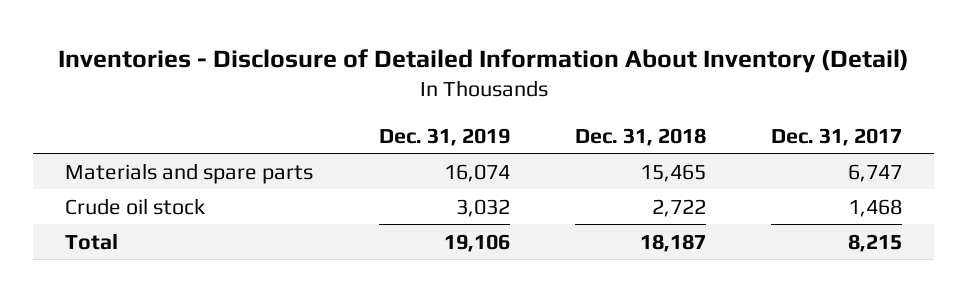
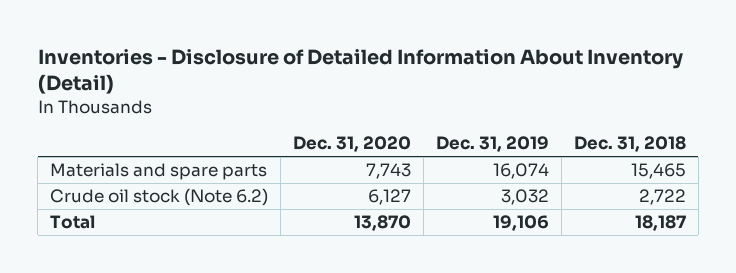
[770,127,902,146] Dec. 31, 2017 -> none
none -> [292,136,411,153] Dec. 31, 2020
[65,197,206,215] Crude oil stock -> [50,188,269,207] Crude oil stock (Note 6.2)

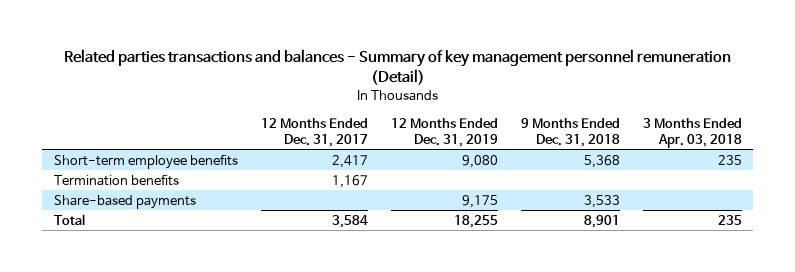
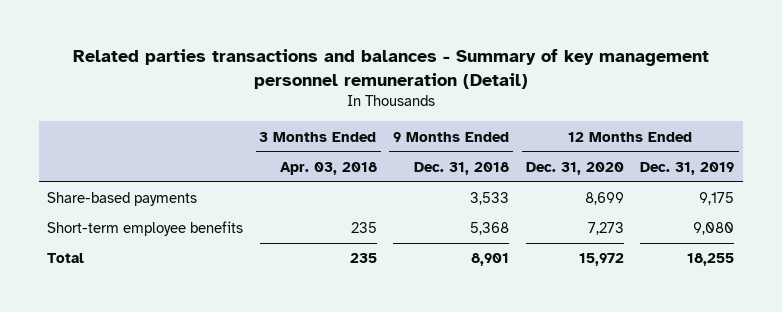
[260,117,368,147] 12 Months Ended Dec. 31, 2017 -> none
none -> [525,161,624,175] Dec. 31, 2020
[53,173,179,186] Termination benefits -> none
[53,153,238,169] Short-term employee benefits -> [47,221,244,237] Short-term employee benefits

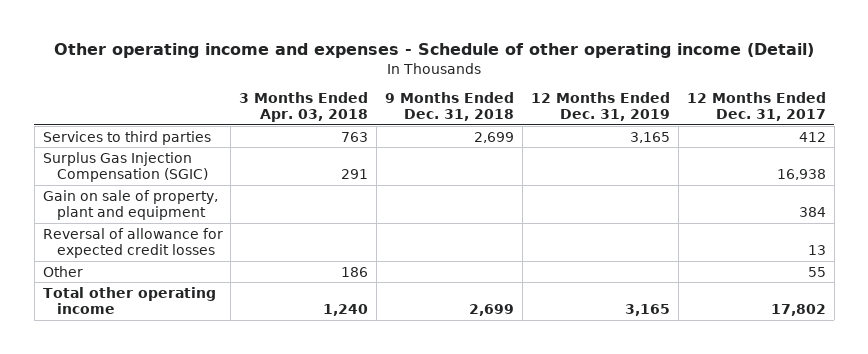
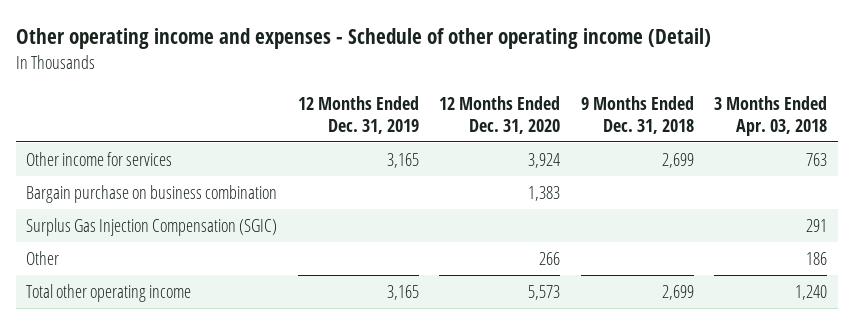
[686,91,826,122] 12 Months Ended Dec. 31, 2017 -> none
none -> [439,95,561,134] 12 Months Ended Dec. 31, 2020
[42,130,211,145] Services to third parties -> [26,151,173,166] Other income for services
none -> [26,184,278,203] Bargain purchase on business combination
[42,189,218,221] Gain on sale of property, plant and equipment -> none
[42,227,223,259] Reversal of allowance for expected credit losses -> none

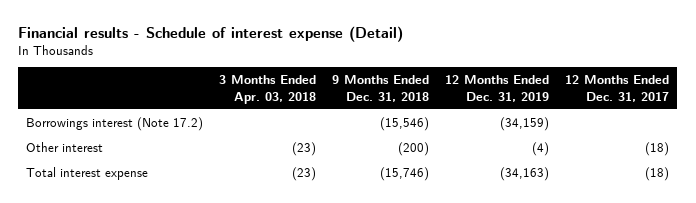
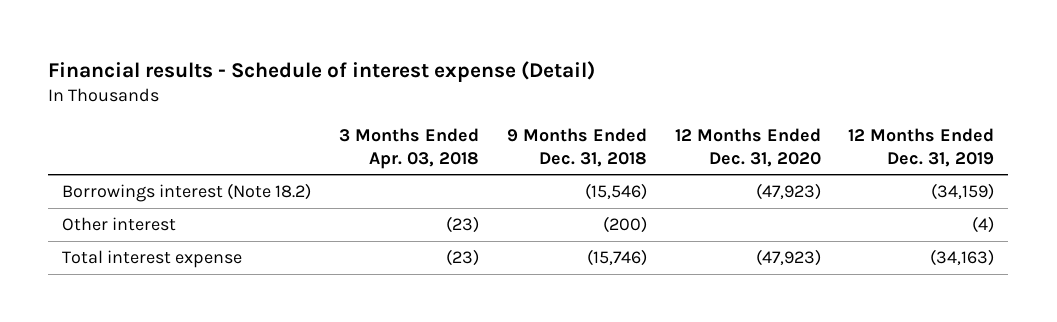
[565,75,670,102] 12 Months Ended Dec. 31, 2017 -> none
none -> [674,128,821,167] 12 Months Ended Dec. 31, 2020
[26,116,204,131] Borrowings interest (Note 17.2) -> [62,183,312,203] Borrowings interest (Note 18.2)

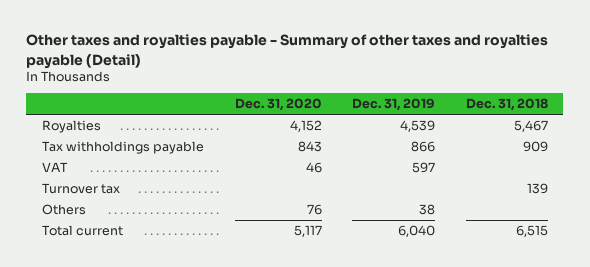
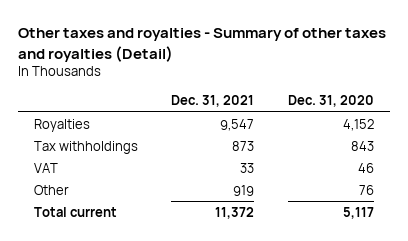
[26,34,549,69] Other taxes and royalties payable - Summary of other taxes and royalties payable (Detail) -> [17,28,386,62] Other taxes and royalties - Summary of other taxes and royalties (Detail)
[352,98,436,112] Dec. 31, 2019 -> none
[466,98,549,112] Dec. 31, 2018 -> none
none -> [171,95,255,108] Dec. 31, 2021
[41,140,204,154] Tax withholdings payable -> [34,140,139,154] Tax withholdings
[41,182,120,194] Turnover tax -> none
[41,203,86,215] Others -> [34,184,70,195] Other

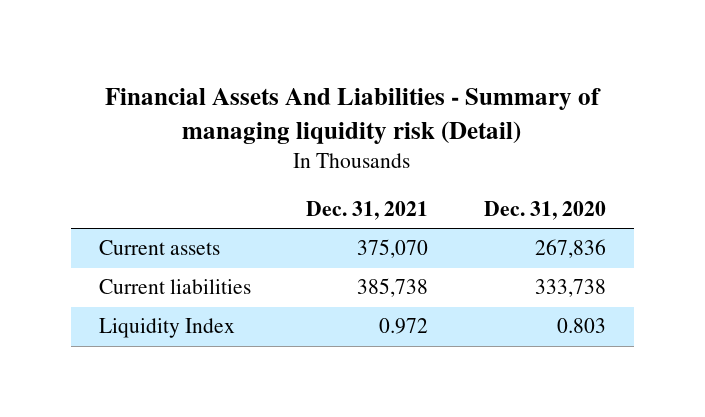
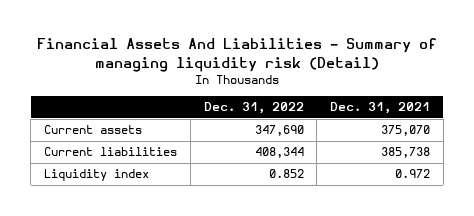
[483,201,606,221] Dec. 31, 2020 -> none
none -> [203,102,304,115] Dec. 31, 2022
[99,318,236,339] Liquidity Index -> [44,169,150,182] Liquidity index

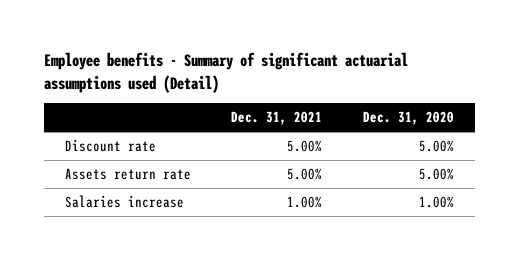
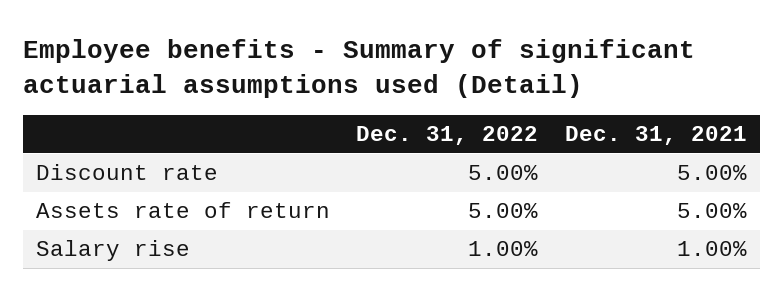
[363,111,455,126] Dec. 31, 2020 -> none
none -> [356,126,539,146] Dec. 31, 2022
[64,168,191,181] Assets return rate -> [35,202,330,219] Assets rate of return
[64,195,184,209] Salaries increase -> [35,240,190,262] Salary rise

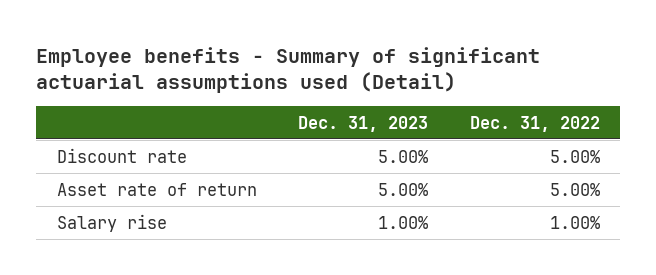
[564,126,747,146] Dec. 31, 2021 -> none
none -> [298,115,429,132] Dec. 31, 2023
[35,202,330,219] Assets rate of return -> [56,182,257,196] Asset rate of return

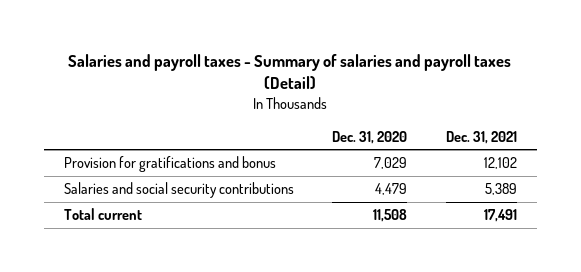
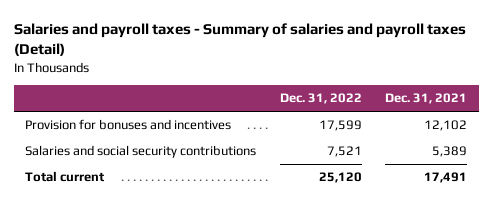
[332,130,408,144] Dec. 31, 2020 -> none
none -> [279,93,362,105] Dec. 31, 2022
[63,156,276,173] Provision for gratifications and bonus -> [25,119,232,131] Provision for bonuses and incentives

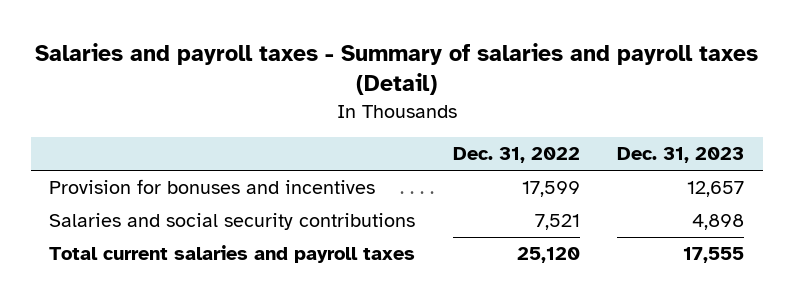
[385,93,468,105] Dec. 31, 2021 -> none
none -> [616,147,744,164] Dec. 31, 2023
[25,171,106,183] Total current -> [49,245,416,264] Total current salaries and payroll taxes

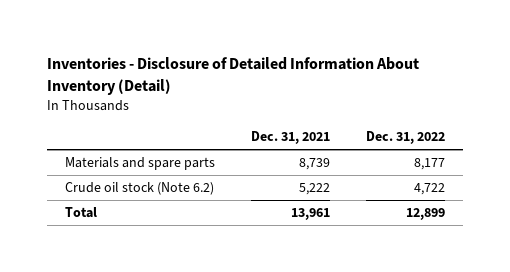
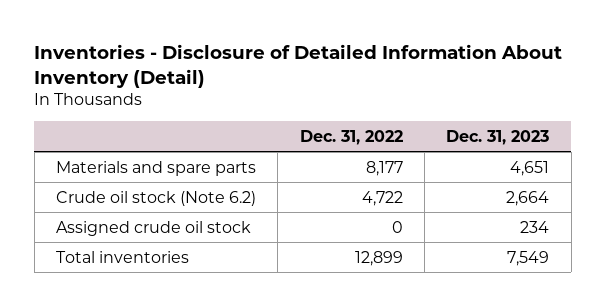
[251,131,331,145] Dec. 31, 2021 -> none
none -> [446,129,550,145] Dec. 31, 2023
none -> [55,220,251,236] Assigned crude oil stock
[65,207,98,219] Total -> [55,250,189,263] Total inventories

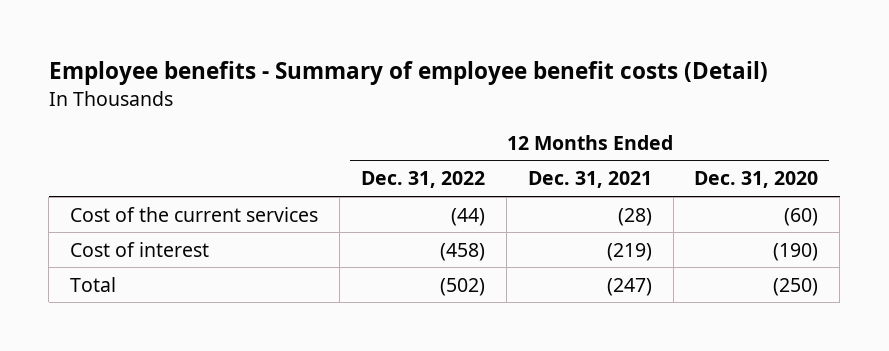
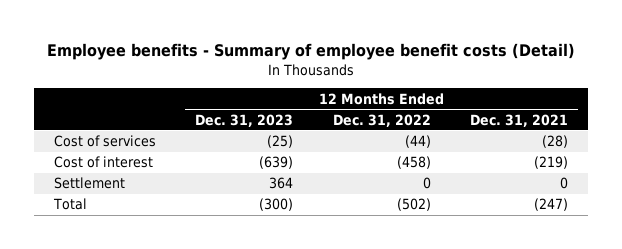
[694,171,819,189] Dec. 31, 2020 -> none
none -> [195,113,294,127] Dec. 31, 2023
[70,206,319,222] Cost of the current services -> [54,135,157,148] Cost of services
none -> [54,177,126,190] Settlement

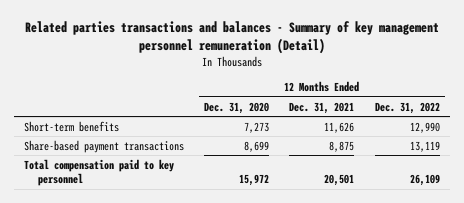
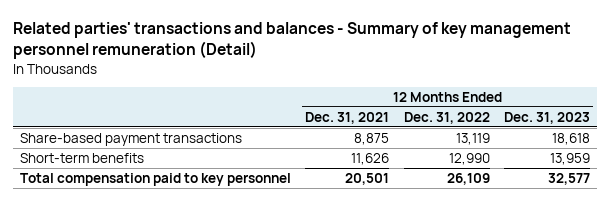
[24,21,439,55] Related parties transactions and balances - Summary of key management personnel remuneration (Detail) -> [12,21,571,60] Related parties' transactions and balances - Summary of key management personnel remuneration (Detail)
[204,101,270,114] Dec. 31, 2020 -> none
none -> [503,111,590,124] Dec. 31, 2023
[24,120,120,132] Short-term benefits -> [19,152,144,163] Short-term benefits

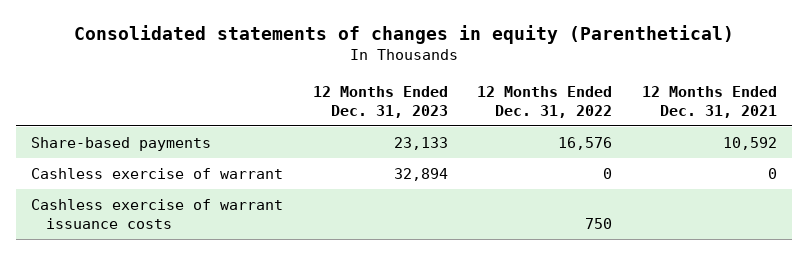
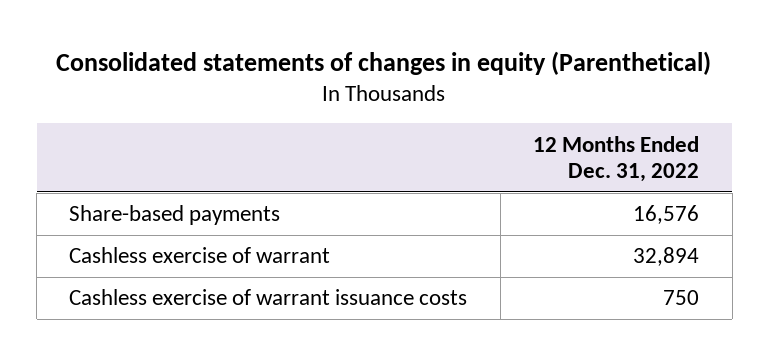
[312,85,448,118] 12 Months Ended Dec. 31, 2023 -> none
[641,85,777,118] 12 Months Ended Dec. 31, 2021 -> none
[603,168,613,180] 0 -> [633,247,700,267] 32,894

